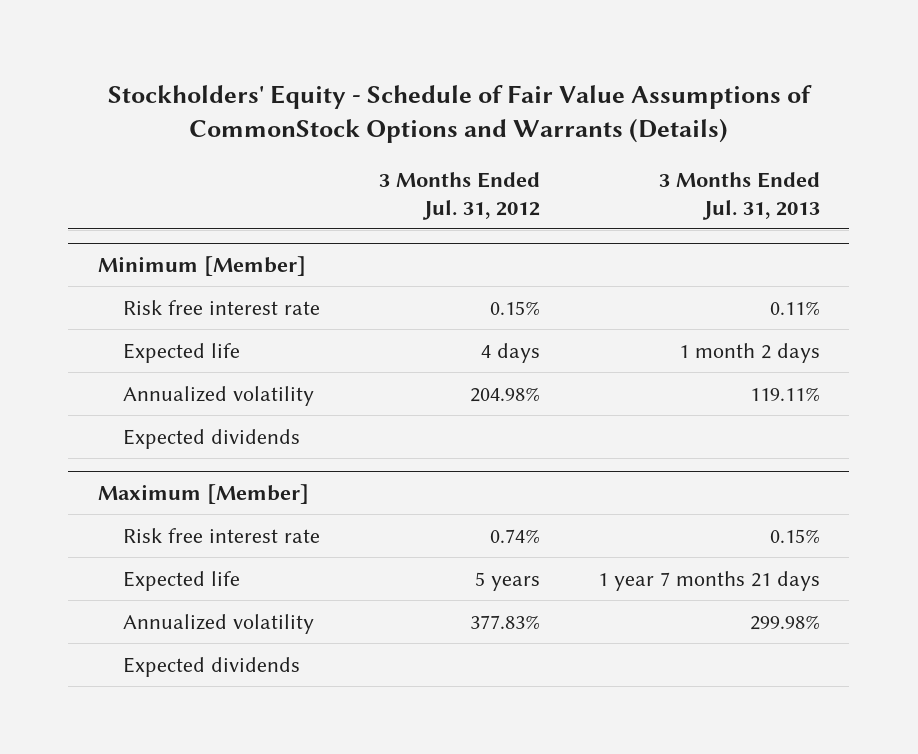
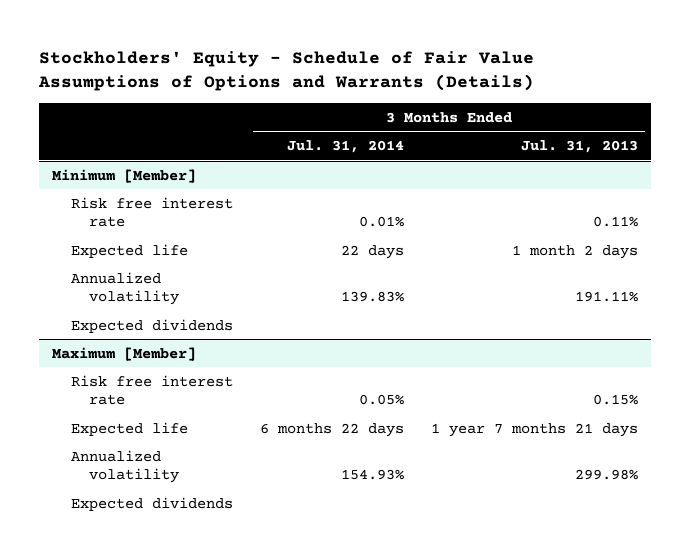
[107,84,812,143] Stockholders' Equity - Schedule of Fair Value Assumptions of CommonStock Options and Warrants (Details) -> [37,51,534,92] Stockholders' Equity - Schedule of Fair Value Assumptions of Options and Warrants (Details)
[378,172,540,220] 3 Months Ended Jul. 31, 2012 -> none
none -> [286,140,404,154] Jul. 31, 2014
[750,386,821,401] 119.11% -> [574,291,638,303] 191.11%

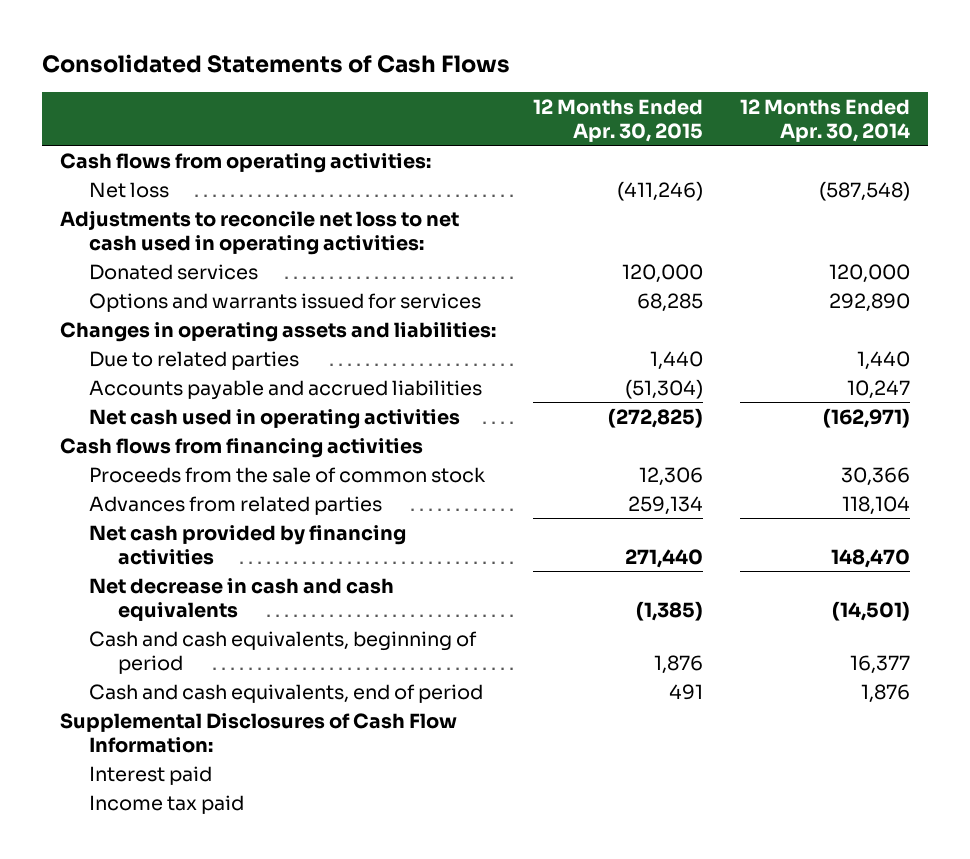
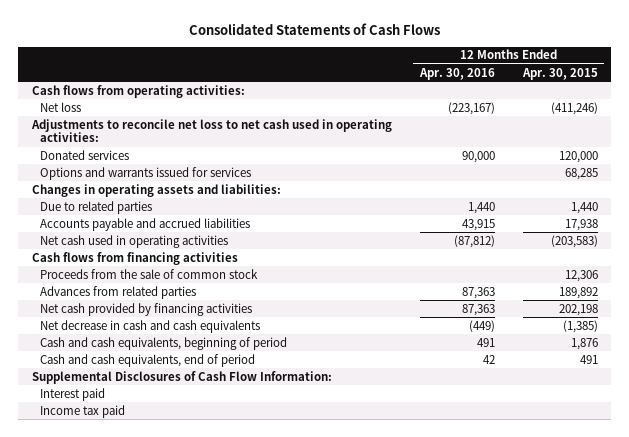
[739,98,910,142] 12 Months Ended Apr. 30, 2014 -> none
none -> [418,67,495,80] Apr. 30, 2016
[624,378,703,399] (51,304) -> [564,218,598,231] 17,938
[607,407,703,428] (272,825) -> [550,234,598,248] (203,583)
[627,495,703,515] 259,134 -> [558,286,598,299] 189,892
[624,548,703,568] 271,440 -> [558,303,598,316] 202,198

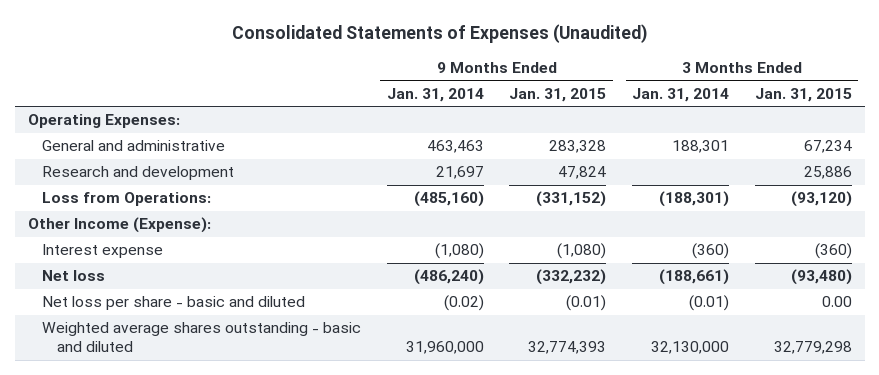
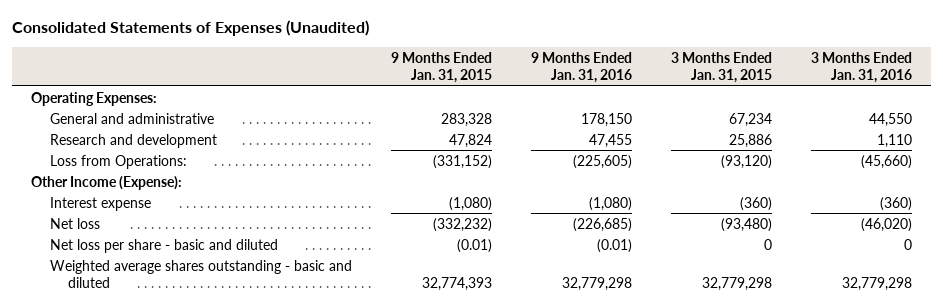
[386,87,484,102] Jan. 31, 2014 -> none
[632,87,730,102] Jan. 31, 2014 -> none
none -> [530,51,632,83] 9 Months Ended Jan. 31, 2016
none -> [810,51,912,83] 3 Months Ended Jan. 31, 2016
[821,296,852,308] 0.00 -> [763,238,772,250] 0

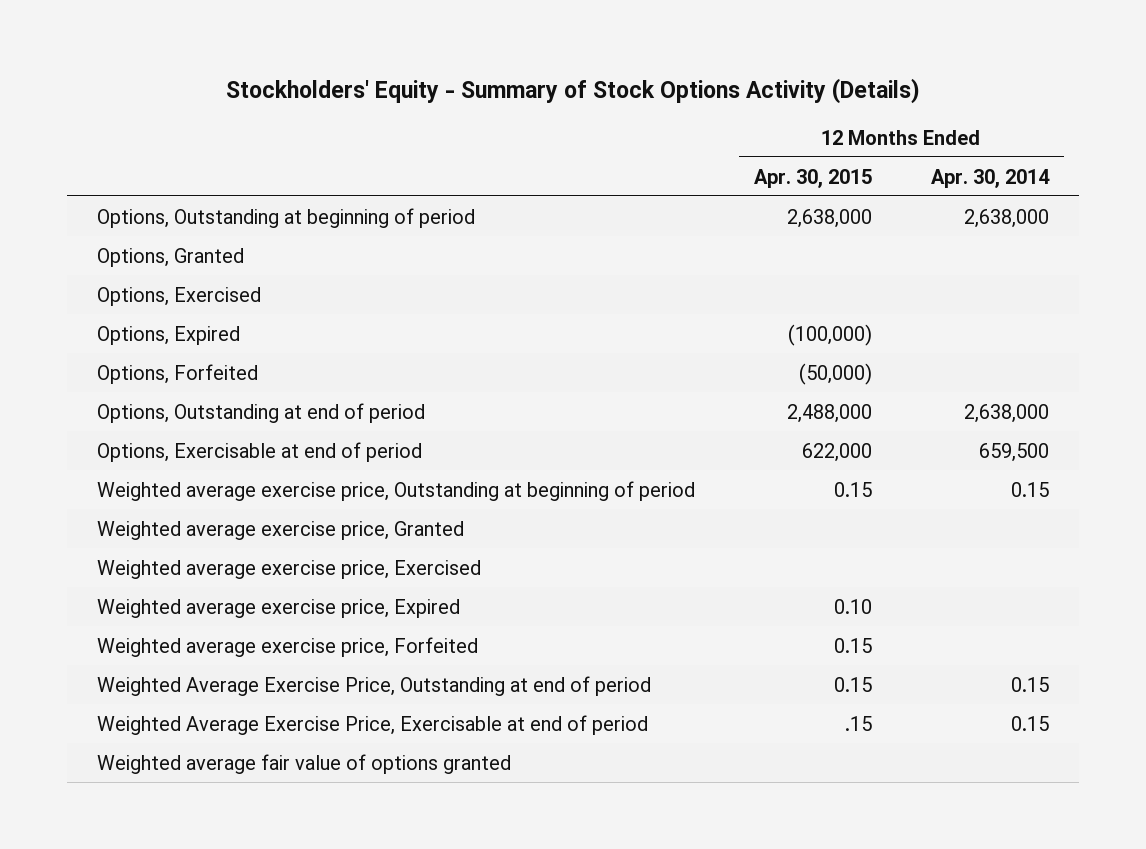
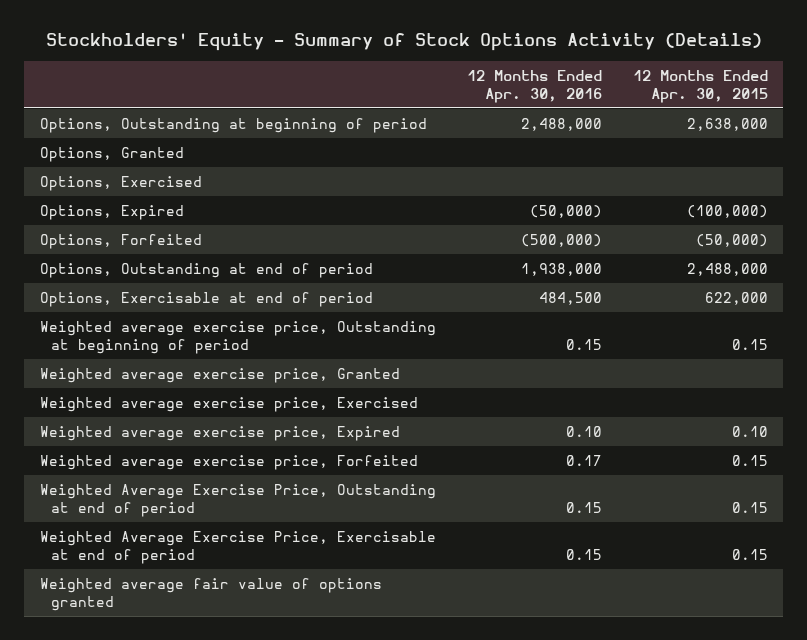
[931,168,1051,188] Apr. 30, 2014 -> none
none -> [466,69,602,103] 12 Months Ended Apr. 30, 2016
[844,715,872,731] .15 -> [731,549,768,561] 0.15

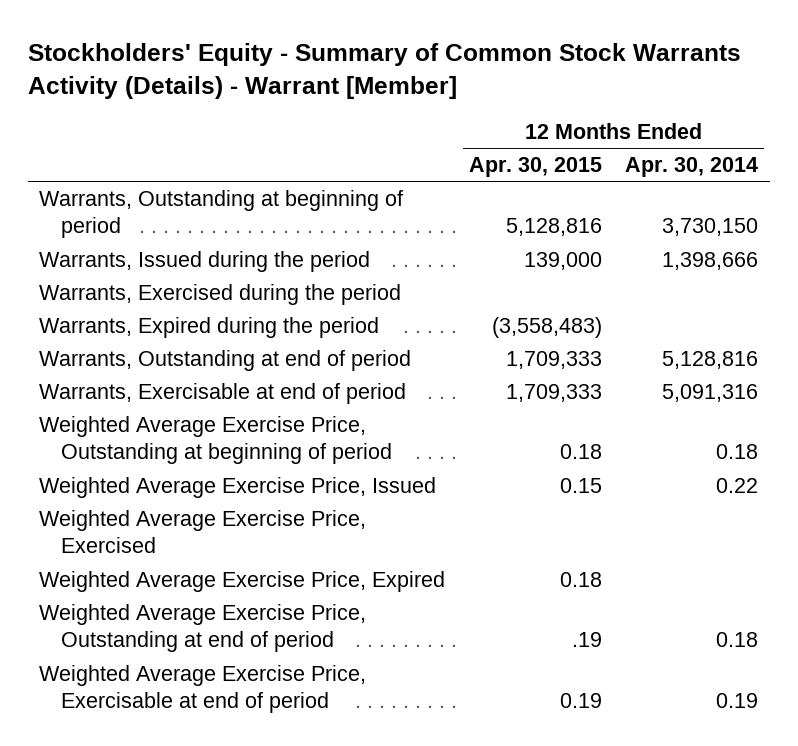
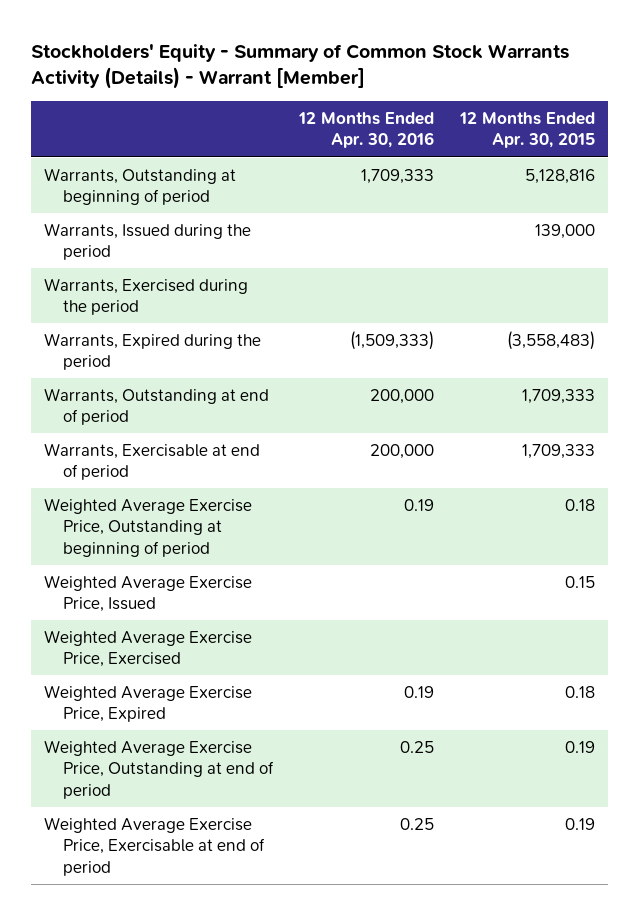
[625,157,759,178] Apr. 30, 2014 -> none
none -> [298,111,435,149] 12 Months Ended Apr. 30, 2016
[571,632,602,648] .19 -> [564,740,595,753] 0.19

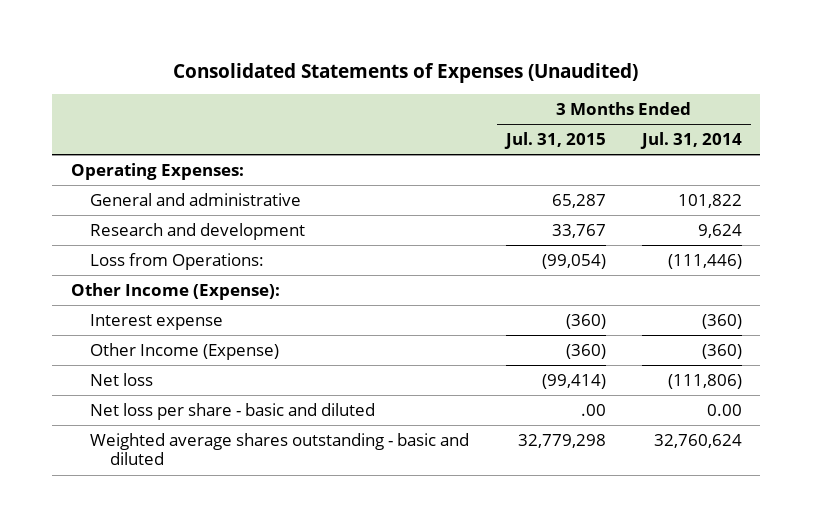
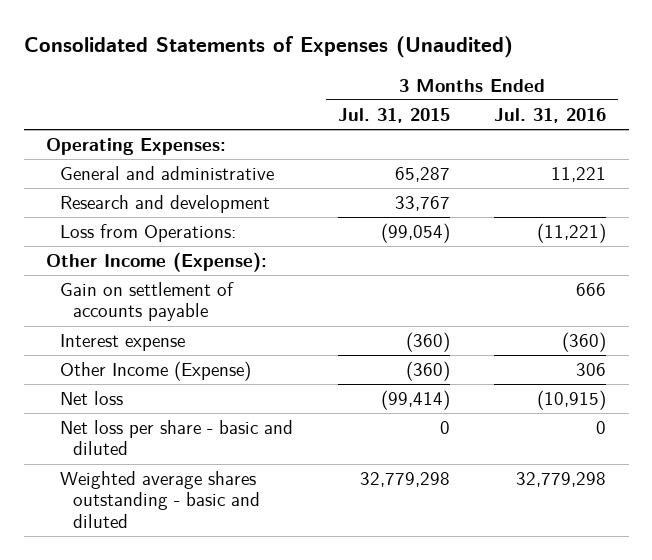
[640,132,743,150] Jul. 31, 2014 -> none
none -> [494,108,607,124] Jul. 31, 2016
none -> [59,282,234,322] Gain on settlement of accounts payable
[580,403,606,416] .00 -> [439,421,450,435] 0

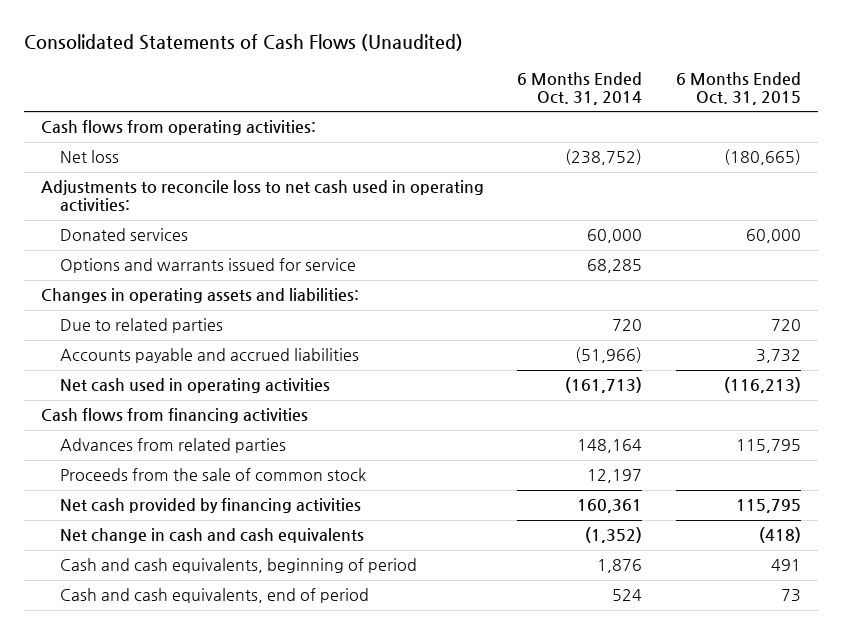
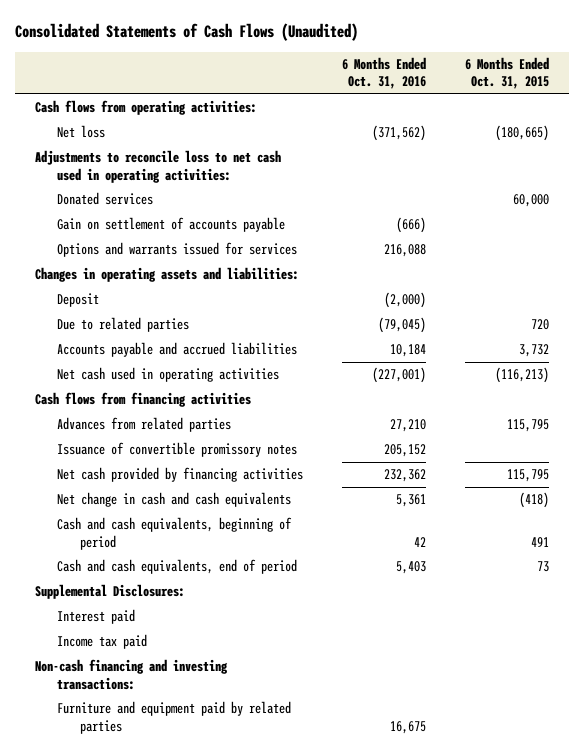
[517,71,643,105] 6 Months Ended Oct. 31, 2014 -> none
none -> [342,56,427,90] 6 Months Ended Oct. 31, 2016
none -> [57,217,286,233] Gain on settlement of accounts payable
[60,258,357,274] Options and warrants issued for service -> [57,242,298,258] Options and warrants issued for services
none -> [57,293,100,308] Deposit
[60,468,367,482] Proceeds from the sale of common stock -> none
none -> [57,442,298,458] Issuance of convertible promissory notes
none -> [34,584,185,600] Supplemental Disclosures:
none -> [57,609,136,625] Interest paid
none -> [57,634,148,650] Income tax paid
none -> [34,659,228,690] Non-cash financing and investing transactions:
none -> [57,701,292,734] Furniture and equipment paid by related parties

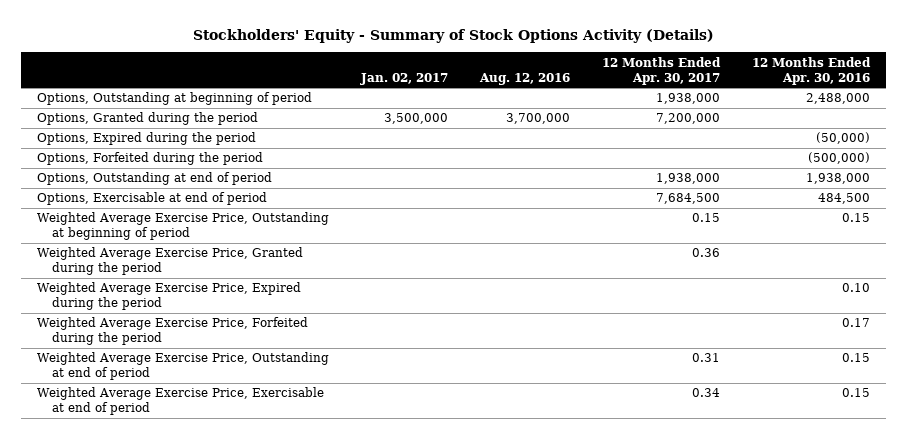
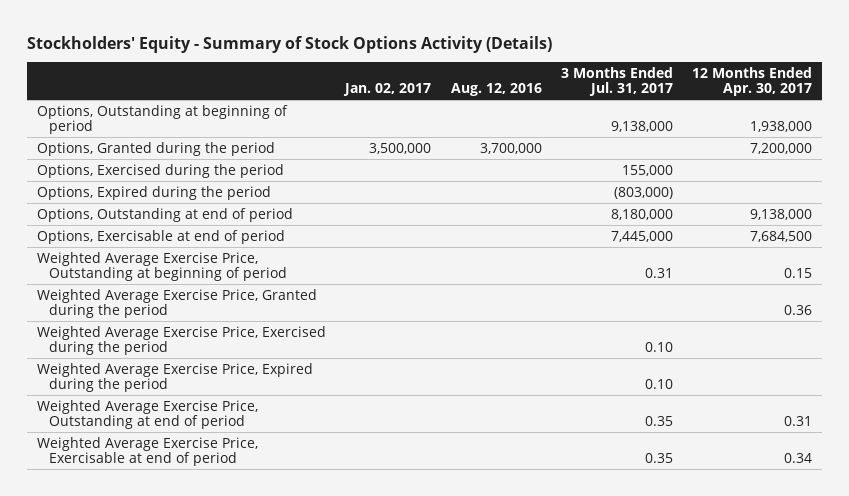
[752,56,872,85] 12 Months Ended Apr. 30, 2016 -> none
none -> [560,66,673,97] 3 Months Ended Jul. 31, 2017
none -> [37,163,285,178] Options, Exercised during the period
[37,152,264,166] Options, Forfeited during the period -> none
[656,173,721,185] 1,938,000 -> [750,208,813,220] 9,138,000
none -> [37,325,327,356] Weighted Average Exercise Price, Exercised during the period
[37,317,309,346] Weighted Average Exercise Price, Forfeited during the period -> none

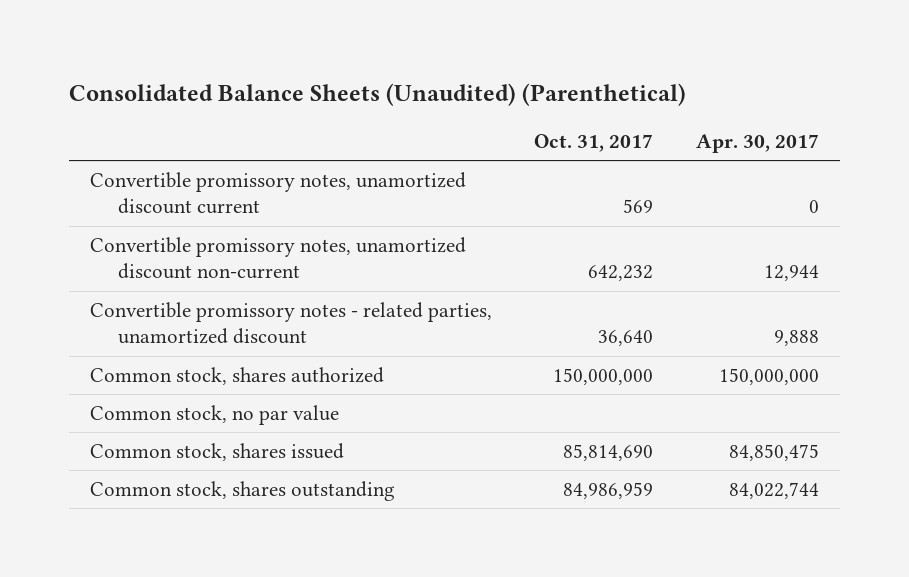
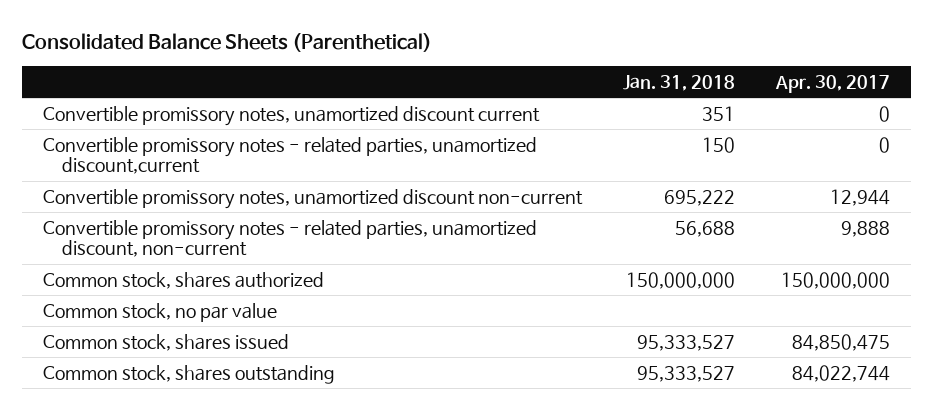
[68,83,686,107] Consolidated Balance Sheets (Unaudited) (Parenthetical) -> [21,32,432,52] Consolidated Balance Sheets (Parenthetical)
[534,134,654,153] Oct. 31, 2017 -> none
none -> [622,75,735,92] Jan. 31, 2018
none -> [42,136,537,175] Convertible promissory notes - related parties, unamortized discount,current
[90,301,493,345] Convertible promissory notes - related parties, unamortized discount -> [42,219,537,258] Convertible promissory notes - related parties, unamortized discount, non-current

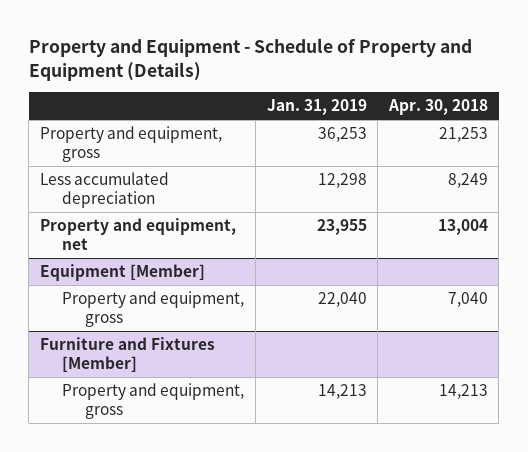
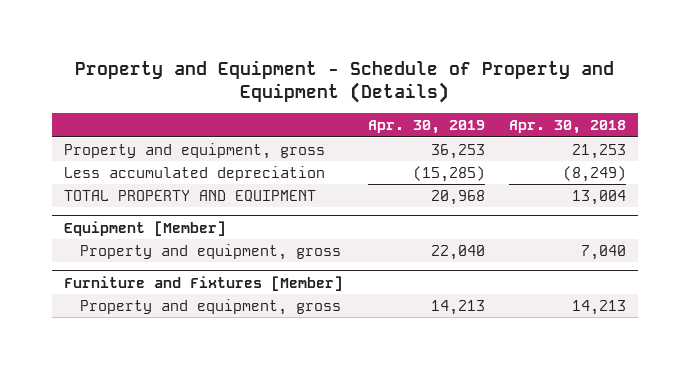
[266,99,367,116] Jan. 31, 2019 -> none
none -> [367,120,485,135] Apr. 30, 2019
[447,173,488,189] 8,249 -> [563,165,627,182] (8,249)
[39,218,236,251] Property and equipment, net -> [63,189,316,202] TOTAL PROPERTY AND EQUIPMENT

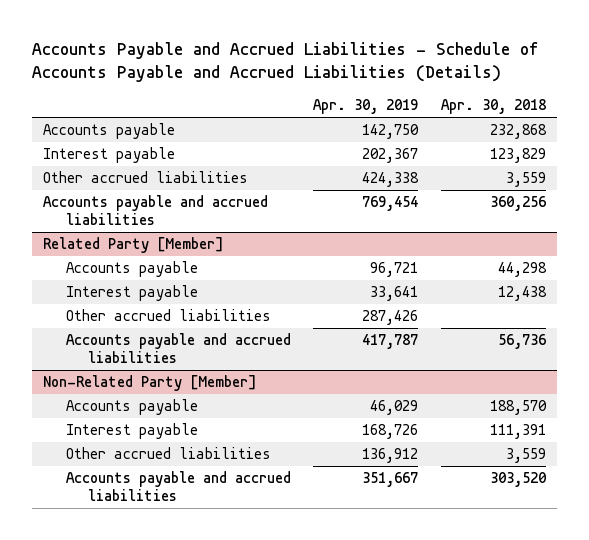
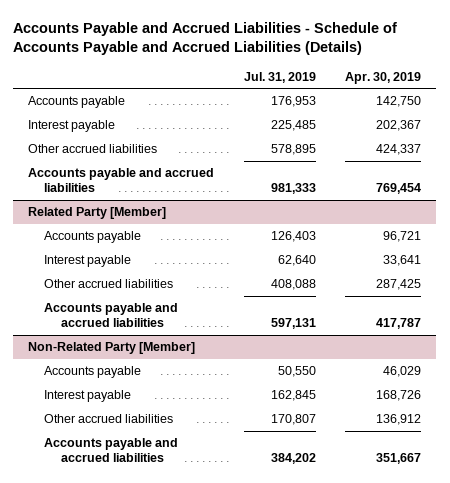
[440,99,546,115] Apr. 30, 2018 -> none
none -> [243,71,316,83] Jul. 31, 2019
[362,172,420,188] 424,338 -> [376,144,422,156] 424,337
[362,310,419,326] 287,426 -> [376,279,422,291] 287,425

